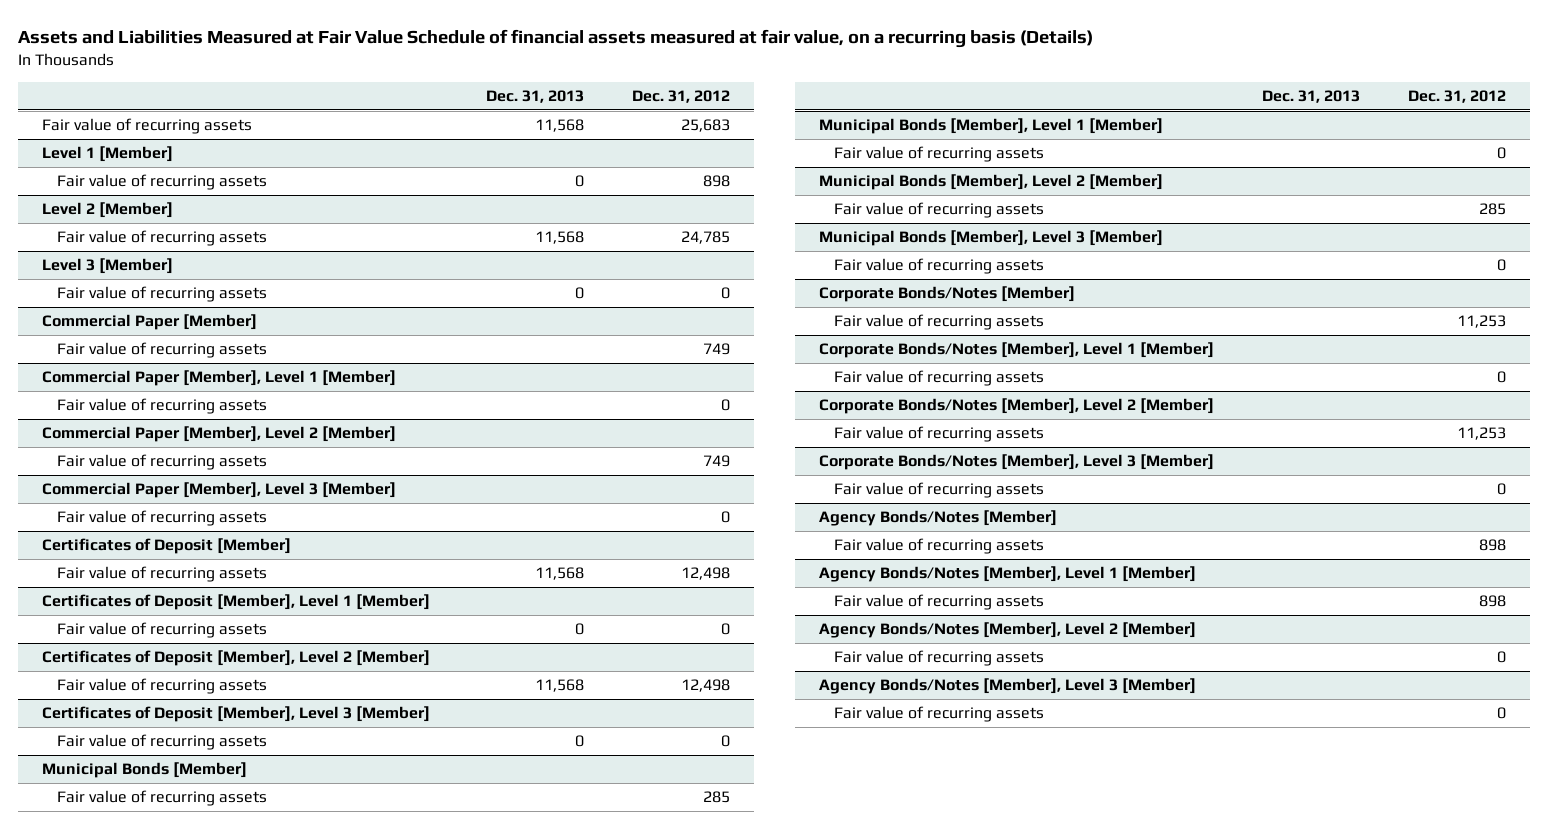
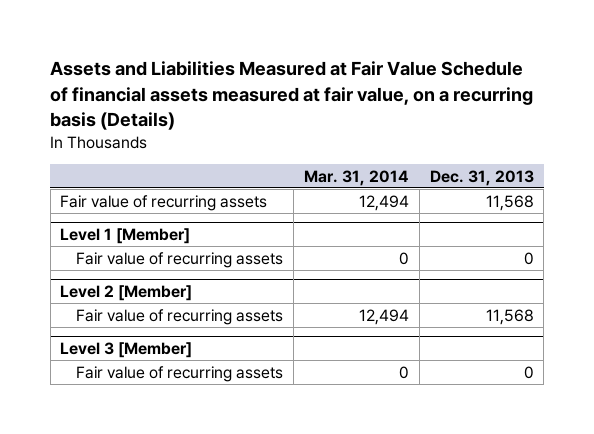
[631,89,730,103] Dec. 31, 2012 -> none
none -> [304,169,410,186] Mar. 31, 2014
[42,314,258,331] Commercial Paper [Member] -> none
[57,342,268,359] Fair value of recurring assets -> none
[42,370,397,387] Commercial Paper [Member], Level 1 [Member] -> none
[57,398,268,415] Fair value of recurring assets -> none
[42,426,397,443] Commercial Paper [Member], Level 2 [Member] -> none
[57,454,268,471] Fair value of recurring assets -> none
[42,482,397,499] Commercial Paper [Member], Level 3 [Member] -> none
[57,510,268,527] Fair value of recurring assets -> none
[42,538,292,555] Certificates of Deposit [Member] -> none
[57,566,268,583] Fair value of recurring assets -> none
[42,594,431,611] Certificates of Deposit [Member], Level 1 [Member] -> none
[57,622,268,639] Fair value of recurring assets -> none
[42,650,431,667] Certificates of Deposit [Member], Level 2 [Member] -> none
[57,678,268,695] Fair value of recurring assets -> none
[42,706,431,723] Certificates of Deposit [Member], Level 3 [Member] -> none
[57,734,268,751] Fair value of recurring assets -> none
[42,762,248,779] Municipal Bonds [Member] -> none
[57,790,268,807] Fair value of recurring assets -> none
[818,118,1163,135] Municipal Bonds [Member], Level 1 [Member] -> none
[833,146,1044,163] Fair value of recurring assets -> none
[818,174,1163,191] Municipal Bonds [Member], Level 2 [Member] -> none
[833,202,1044,219] Fair value of recurring assets -> none
[818,230,1163,247] Municipal Bonds [Member], Level 3 [Member] -> none
[833,258,1044,275] Fair value of recurring assets -> none
[818,286,1075,303] Corporate Bonds/Notes [Member] -> none
[833,314,1044,331] Fair value of recurring assets -> none
[818,342,1214,359] Corporate Bonds/Notes [Member], Level 1 [Member] -> none
[833,370,1044,387] Fair value of recurring assets -> none
[818,398,1214,415] Corporate Bonds/Notes [Member], Level 2 [Member] -> none
[833,426,1044,443] Fair value of recurring assets -> none
[818,454,1214,471] Corporate Bonds/Notes [Member], Level 3 [Member] -> none
[833,482,1044,499] Fair value of recurring assets -> none
[818,510,1057,527] Agency Bonds/Notes [Member] -> none
[833,538,1044,555] Fair value of recurring assets -> none
[818,566,1196,583] Agency Bonds/Notes [Member], Level 1 [Member] -> none
[833,594,1044,611] Fair value of recurring assets -> none
[818,622,1196,639] Agency Bonds/Notes [Member], Level 2 [Member] -> none
[833,650,1044,667] Fair value of recurring assets -> none
[818,678,1196,695] Agency Bonds/Notes [Member], Level 3 [Member] -> none
[833,706,1044,723] Fair value of recurring assets -> none

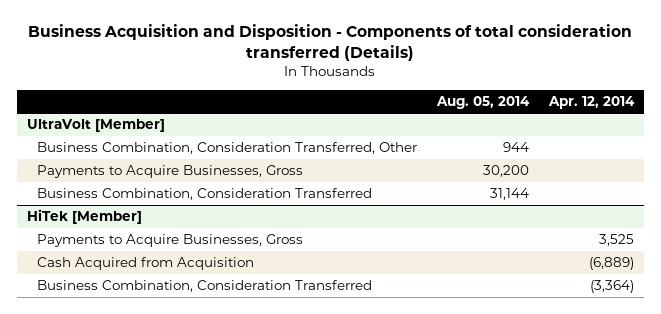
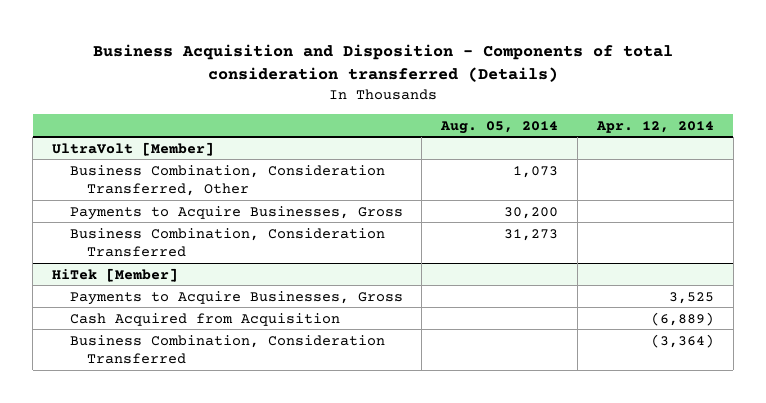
[503,141,530,152] 944 -> [513,165,559,178] 1,073
[490,187,530,200] 31,144 -> [504,228,559,241] 31,273

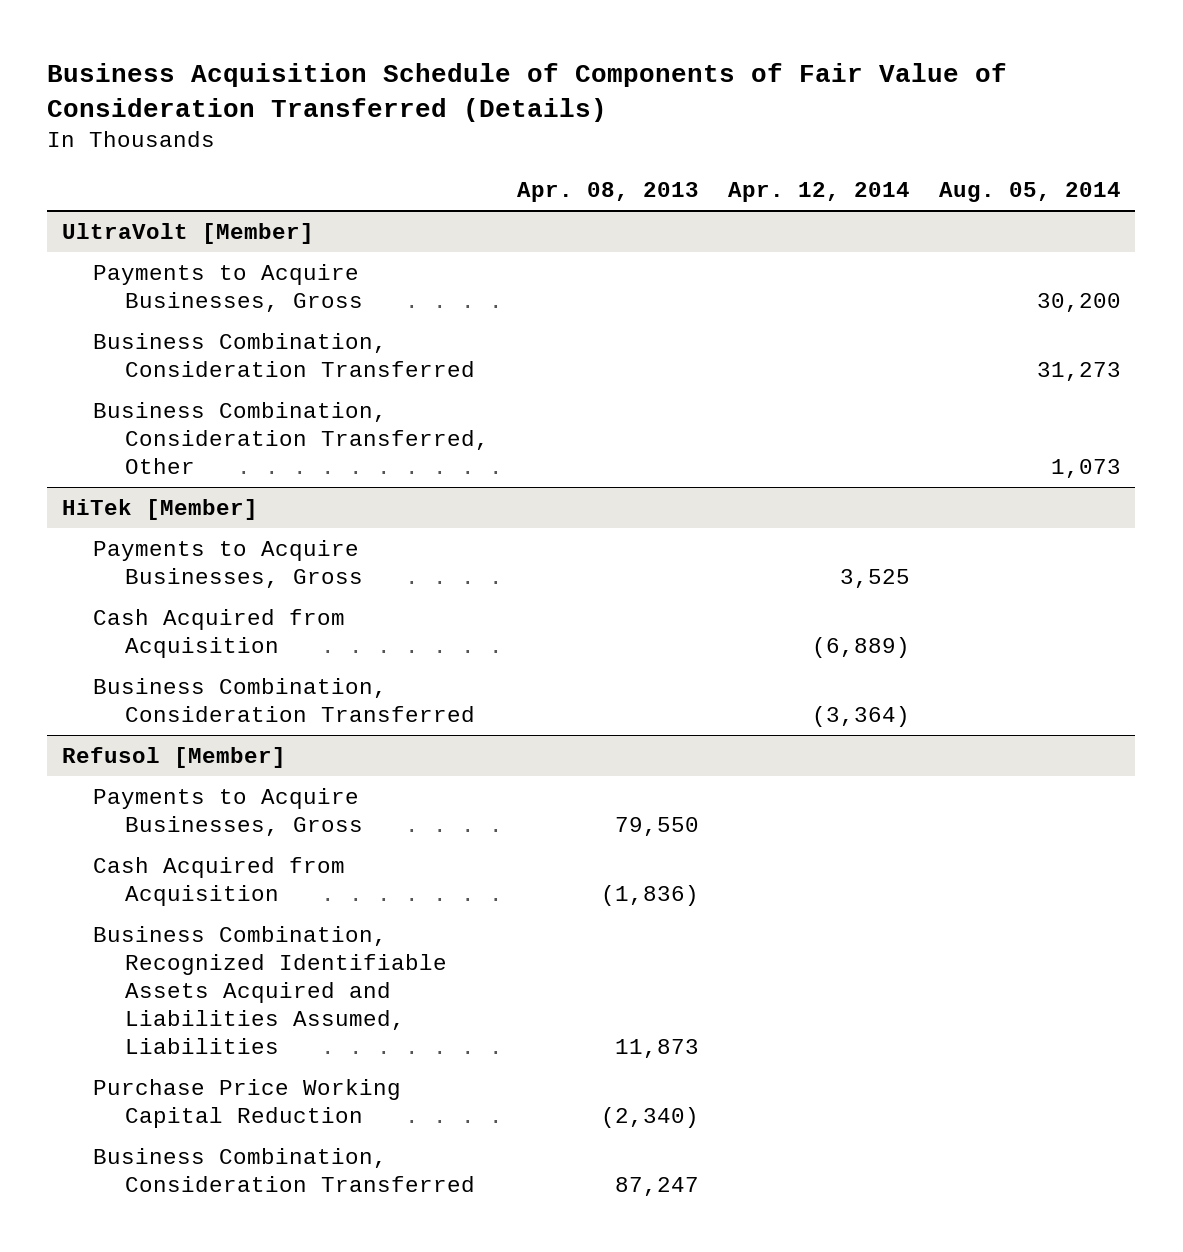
[93,44,674,83] Business Acquisition and Disposition - Components of total consideration transferred (Details) -> [47,63,1008,123] Business Acquisition Schedule of Components of Fair Value of Consideration Transferred (Details)
none -> [517,182,700,203] Apr. 08, 2013
[69,164,385,197] Business Combination, Consideration Transferred, Other -> [93,401,489,474] Business Combination, Consideration Transferred, Other
none -> [61,746,286,768] Refusol [Member]
none -> [93,787,363,836] Payments to Acquire Businesses, Gross
none -> [93,856,346,906] Cash Acquired from Acquisition
none -> [93,925,447,1055] Business Combination, Recognized Identifiable Assets Acquired and Liabilities Assumed, Liabilities
none -> [93,1078,402,1128] Purchase Price Working Capital Reduction
none -> [93,1147,475,1192] Business Combination, Consideration Transferred

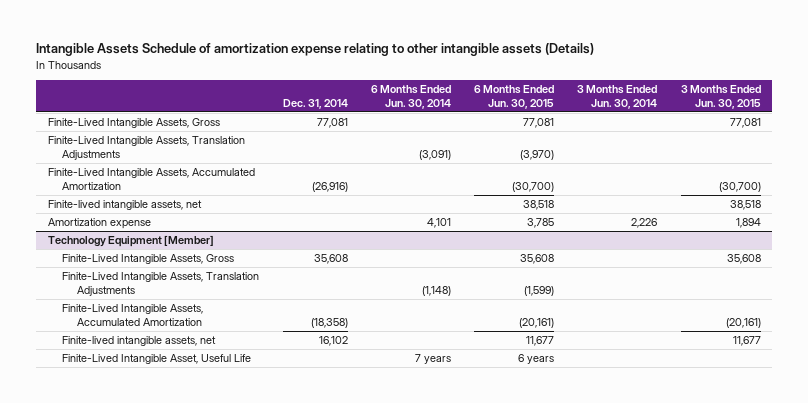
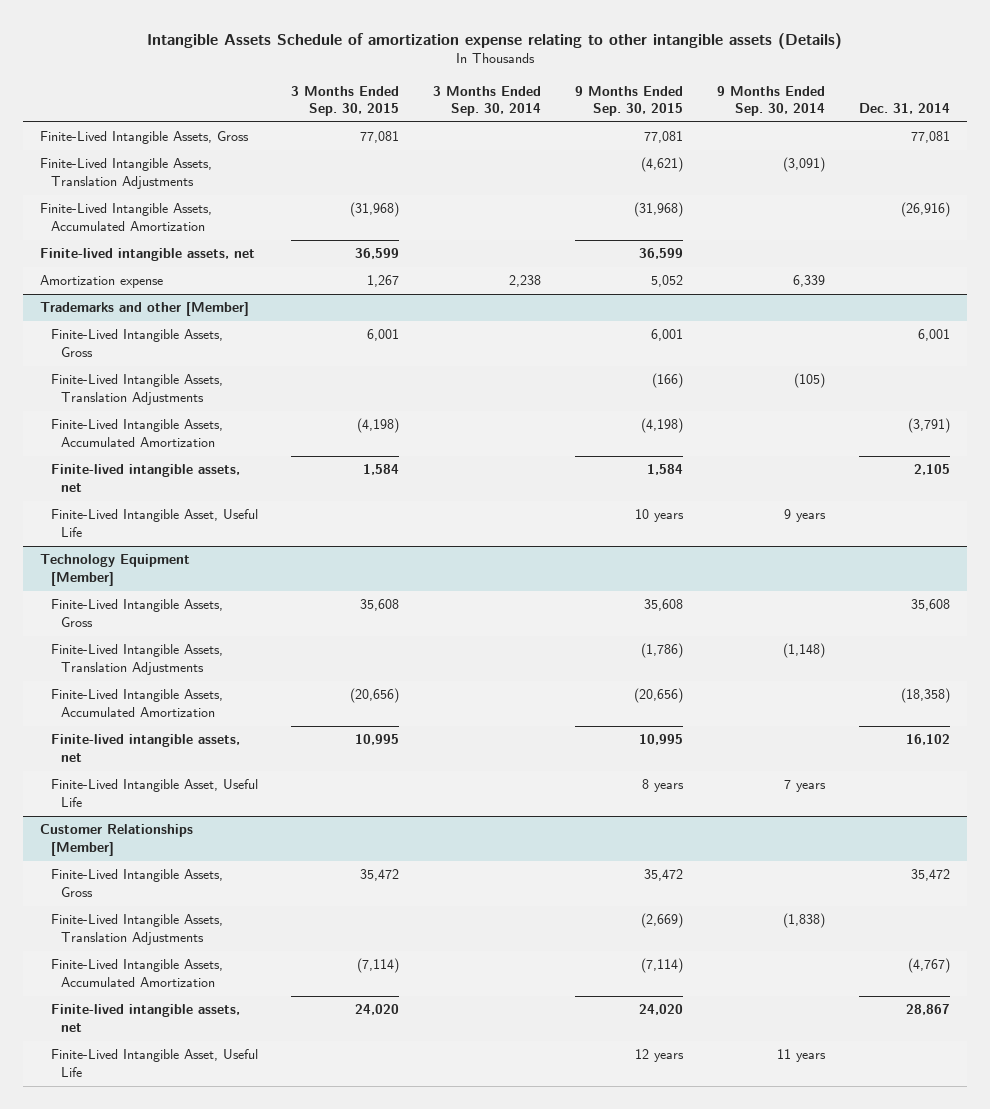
[370,84,451,110] 6 Months Ended Jun. 30, 2014 -> none
[474,84,555,110] 6 Months Ended Jun. 30, 2015 -> none
[577,84,658,110] 3 Months Ended Jun. 30, 2014 -> none
[680,84,761,110] 3 Months Ended Jun. 30, 2015 -> none
none -> [291,85,400,117] 3 Months Ended Sep. 30, 2015
none -> [433,85,542,117] 3 Months Ended Sep. 30, 2014
none -> [575,85,684,117] 9 Months Ended Sep. 30, 2015
none -> [716,85,825,117] 9 Months Ended Sep. 30, 2014
none -> [39,302,249,317] Trademarks and other [Member]
none -> [50,329,223,357] Finite-Lived Intangible Assets, Gross
none -> [50,374,223,405] Finite-Lived Intangible Assets, Translation Adjustments
none -> [50,419,223,447] Finite-Lived Intangible Assets, Accumulated Amortization
none -> [50,464,240,492] Finite-lived intangible assets, net
none -> [50,509,258,537] Finite-Lived Intangible Asset, Useful Life
none -> [39,824,193,856] Customer Relationships [Member]
none -> [50,869,223,897] Finite-Lived Intangible Assets, Gross
none -> [50,914,223,945] Finite-Lived Intangible Assets, Translation Adjustments
none -> [50,959,223,987] Finite-Lived Intangible Assets, Accumulated Amortization
none -> [50,1004,240,1032] Finite-lived intangible assets, net
none -> [50,1049,258,1077] Finite-Lived Intangible Asset, Useful Life

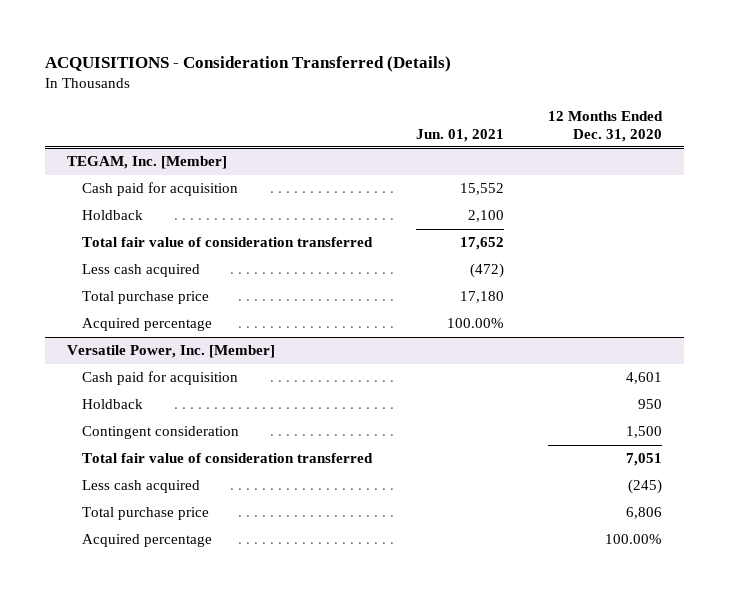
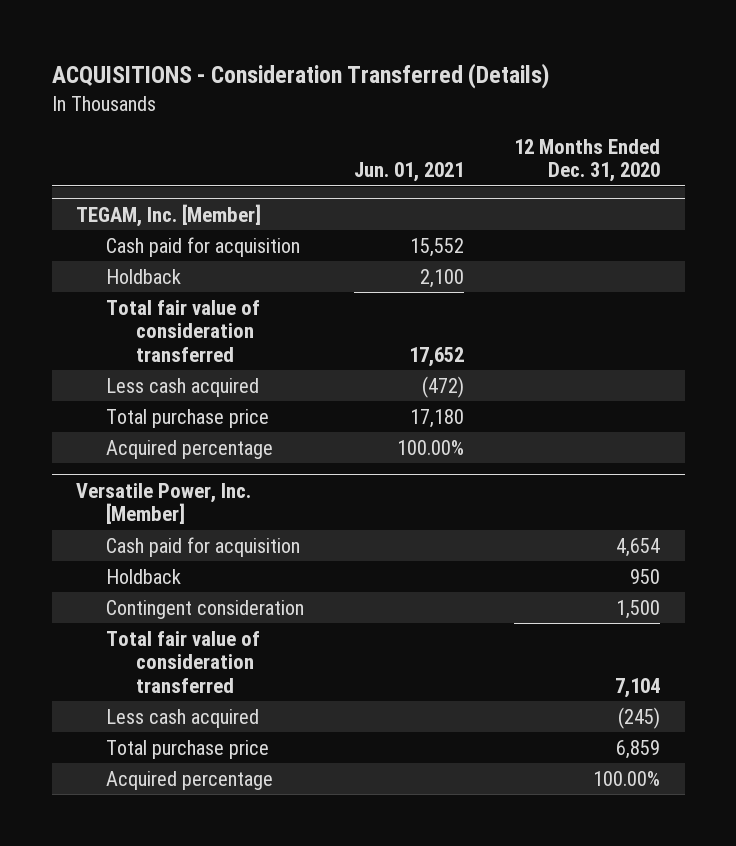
[626,372,663,385] 4,601 -> [615,537,660,557] 4,654
[626,453,663,467] 7,051 -> [614,677,660,698] 7,104
[626,507,663,520] 6,806 -> [615,739,660,759] 6,859

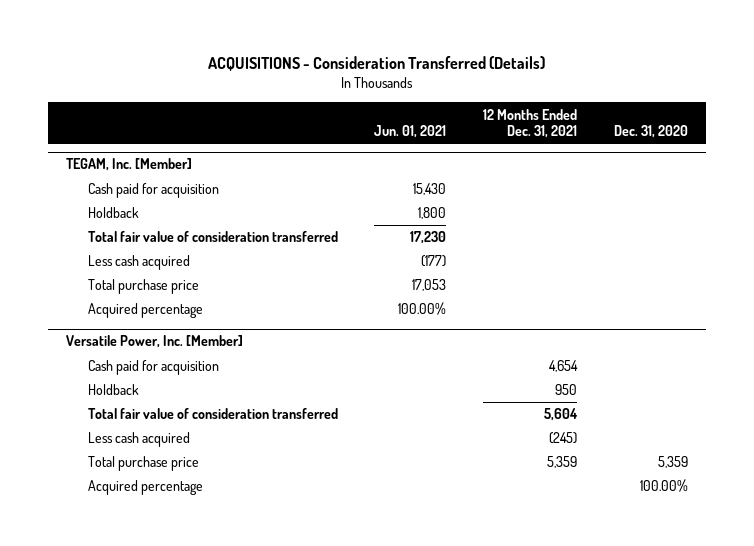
[513,138,660,183] 12 Months Ended Dec. 31, 2020 -> none
none -> [483,108,578,139] 12 Months Ended Dec. 31, 2021
none -> [613,125,688,139] Dec. 31, 2020
[409,237,464,257] 15,552 -> [413,183,447,196] 15,430
[419,268,464,288] 2,100 -> [418,207,447,220] 1,800
[408,346,464,367] 17,652 -> [410,231,447,245] 17,230
[421,375,464,398] (472) -> [421,255,447,268] (177)
[409,408,464,428] 17,180 -> [412,279,447,292] 17,053
[106,599,305,619] Contingent consideration -> none

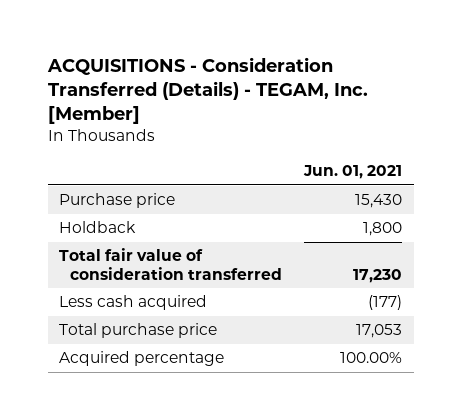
[207,56,545,72] ACQUISITIONS - Consideration Transferred (Details) -> [46,56,368,125] ACQUISITIONS - Consideration Transferred (Details) - TEGAM, Inc. [Member]
[483,108,578,139] 12 Months Ended Dec. 31, 2021 -> none
[613,125,688,139] Dec. 31, 2020 -> none
[66,158,193,172] TEGAM, Inc. [Member] -> none
[87,183,219,199] Cash paid for acquisition -> [58,193,175,209] Purchase price
[66,335,244,349] Versatile Power, Inc. [Member] -> none
[87,360,219,376] Cash paid for acquisition -> none
[87,384,139,396] Holdback -> none
[87,408,338,420] Total fair value of consideration transferred -> none
[87,432,190,448] Less cash acquired -> none
[87,456,199,472] Total purchase price -> none
[87,480,203,496] Acquired percentage -> none

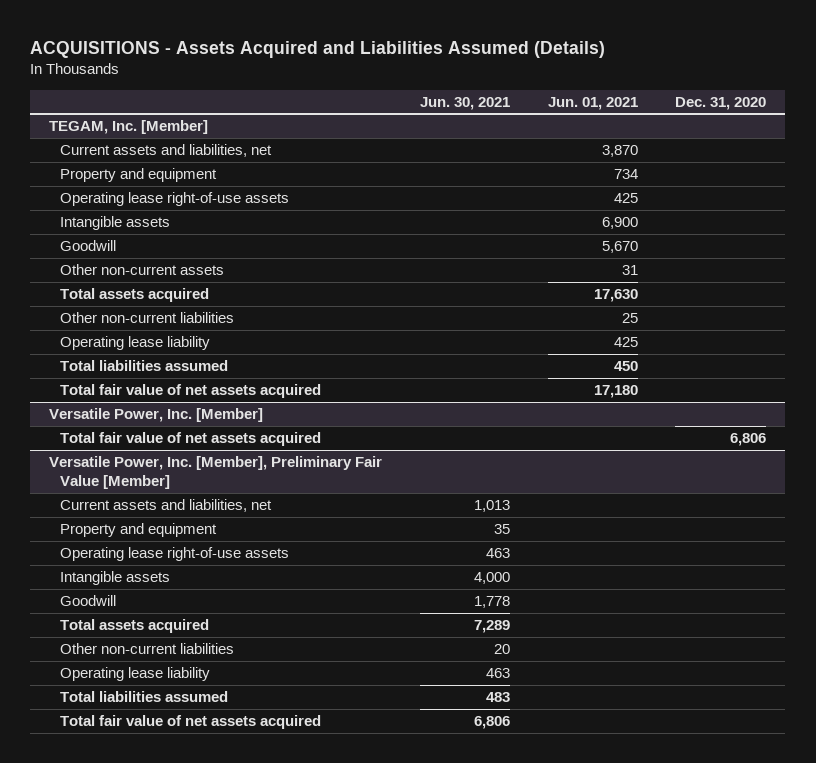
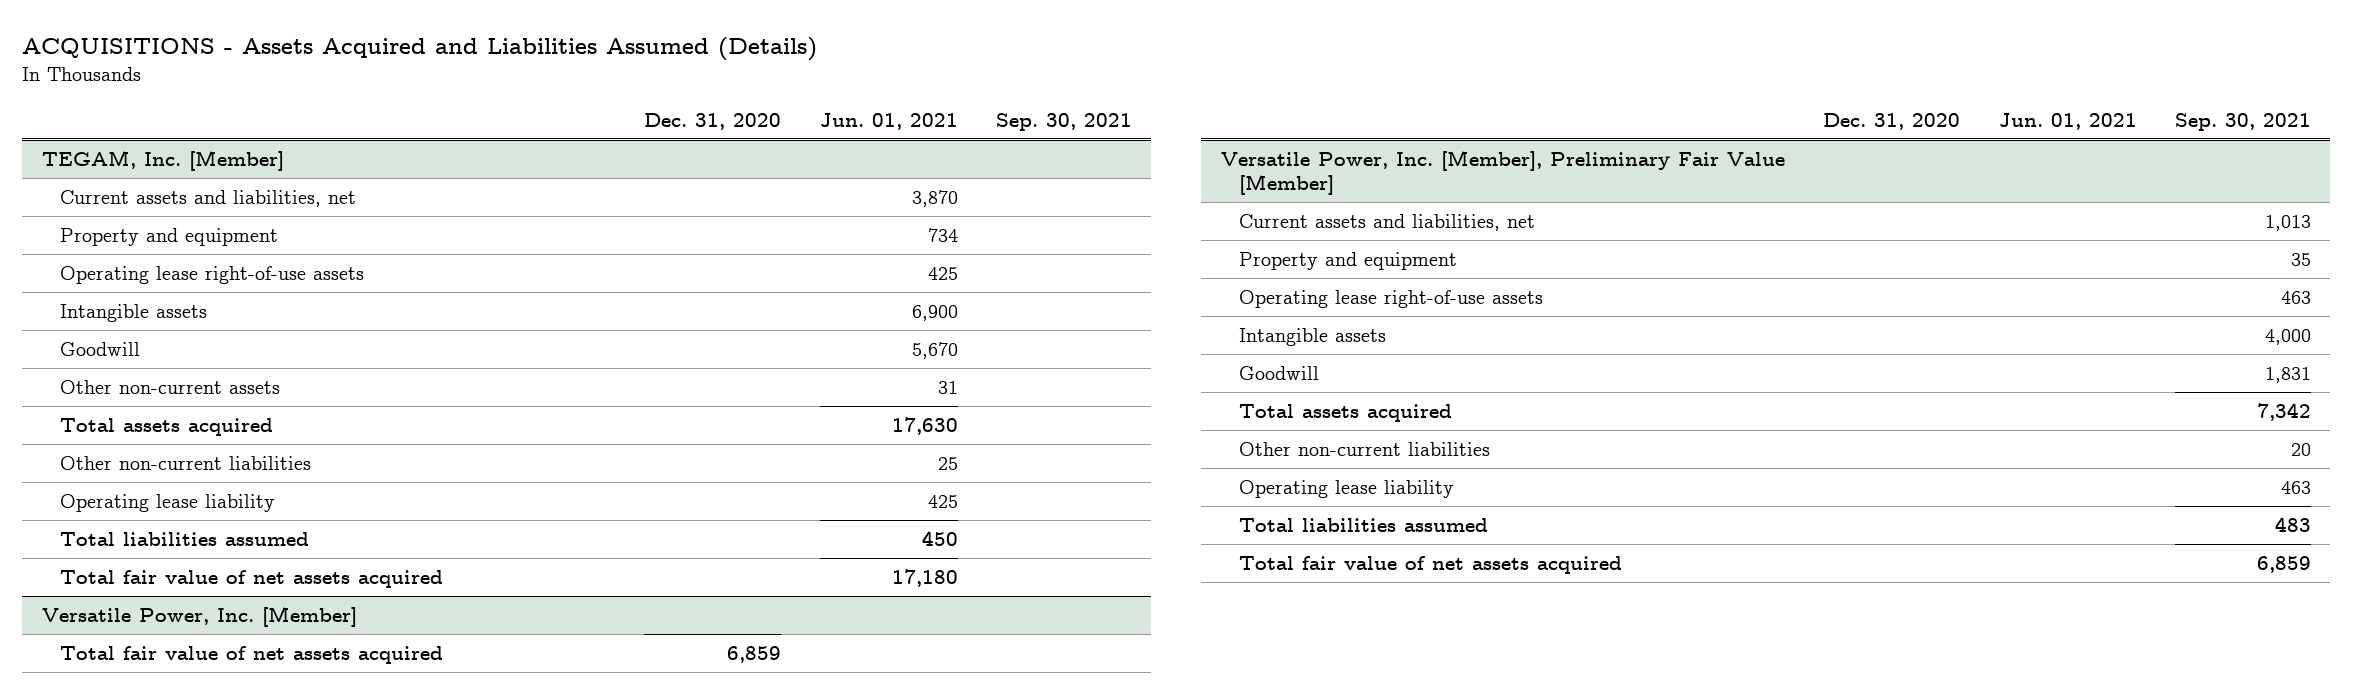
[419,96,510,110] Jun. 30, 2021 -> none
none -> [995,112,1132,131] Sep. 30, 2021
[730,433,767,447] 6,806 -> [727,645,782,663] 6,859

